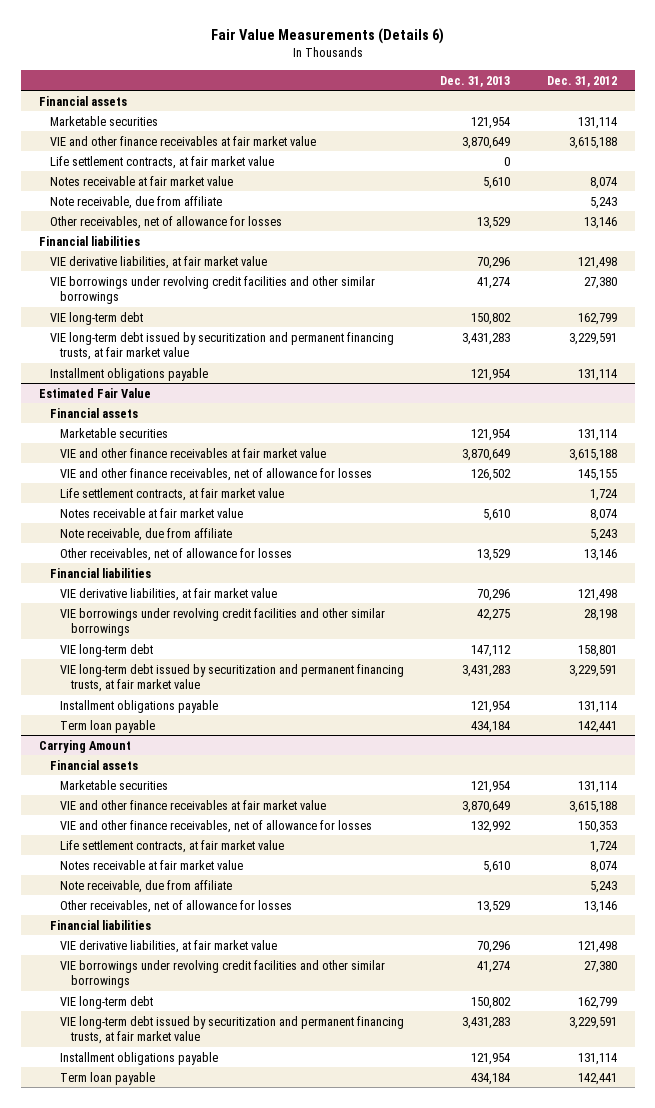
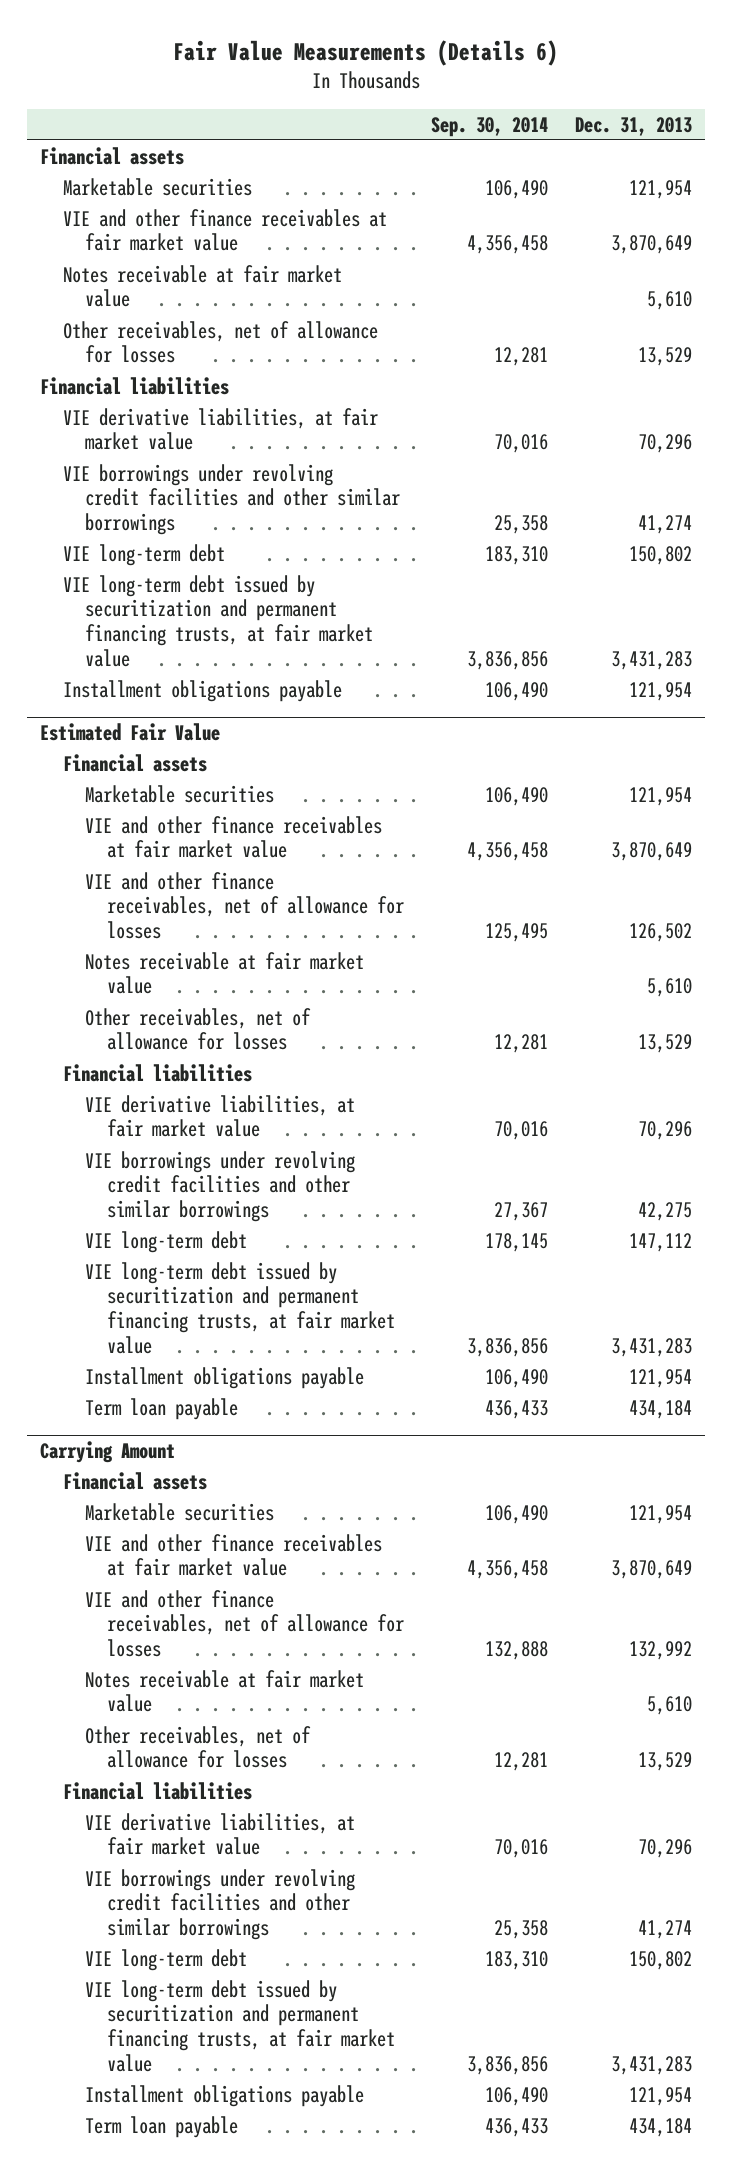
[546,75,617,87] Dec. 31, 2012 -> none
none -> [431,116,549,137] Sep. 30, 2014
[49,155,274,169] Life settlement contracts, at fair market value -> none
[49,195,222,209] Note receivable, due from affiliate -> none
[60,487,285,501] Life settlement contracts, at fair market value -> none
[60,527,233,541] Note receivable, due from affiliate -> none
[60,839,285,853] Life settlement contracts, at fair market value -> none
[60,879,233,893] Note receivable, due from affiliate -> none

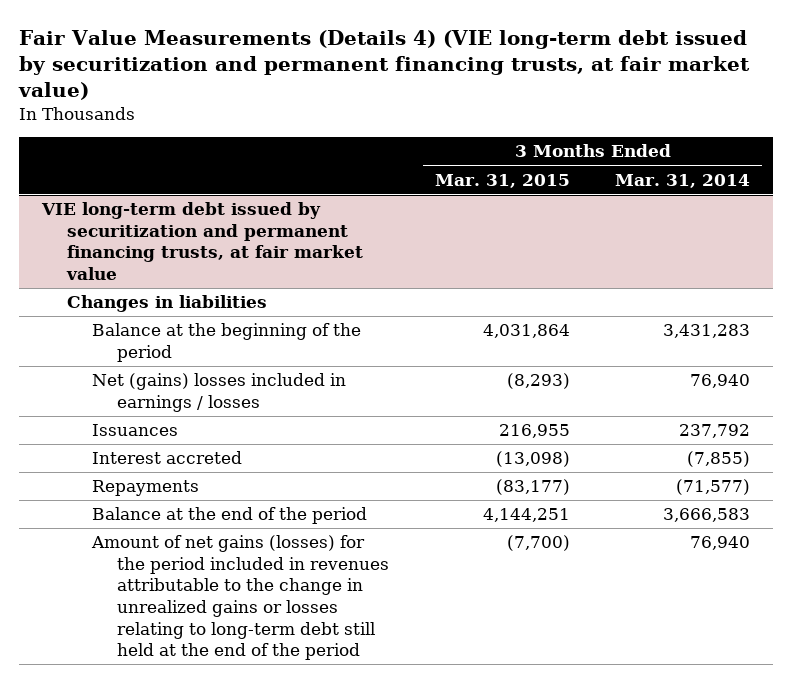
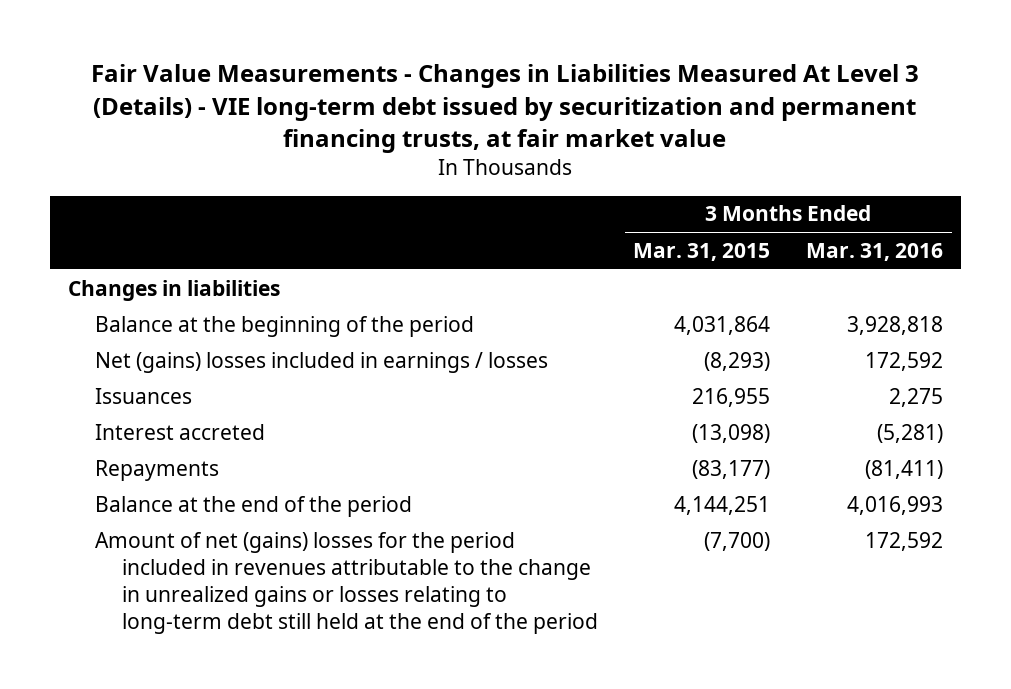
[17,30,750,101] Fair Value Measurements (Details 4) (VIE long-term debt issued by securitization and permanent financing trusts, at fair market value) -> [91,64,920,153] Fair Value Measurements - Changes in Liabilities Measured At Level 3 (Details) - VIE long-term debt issued by securitization and permanent financing trusts, at fair market value
[615,173,751,188] Mar. 31, 2014 -> none
none -> [806,242,944,261] Mar. 31, 2016
[40,202,363,280] VIE long-term debt issued by securitization and permanent financing trusts, at fair market value -> none
[90,535,390,661] Amount of net gains (losses) for the period included in revenues attributable to the change in unrealized gains or losses relating to long-term debt still held at the end of the period -> [94,531,598,634] Amount of net (gains) losses for the period included in revenues attributable to the change in unrealized gains or losses relating to long-term debt still held at the end of the period

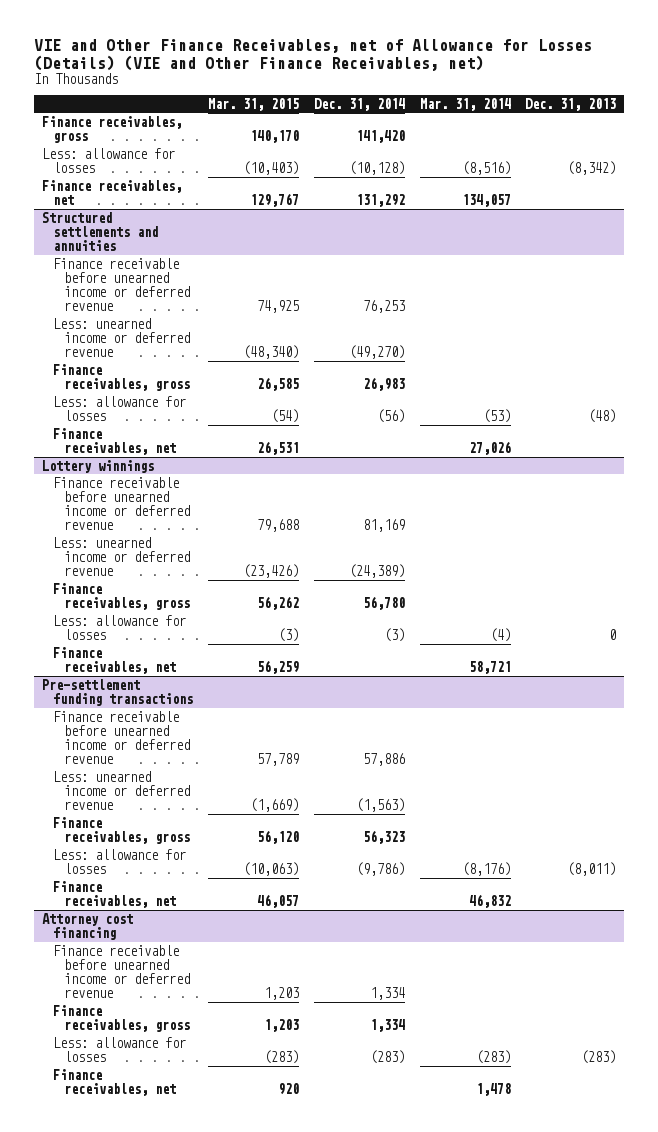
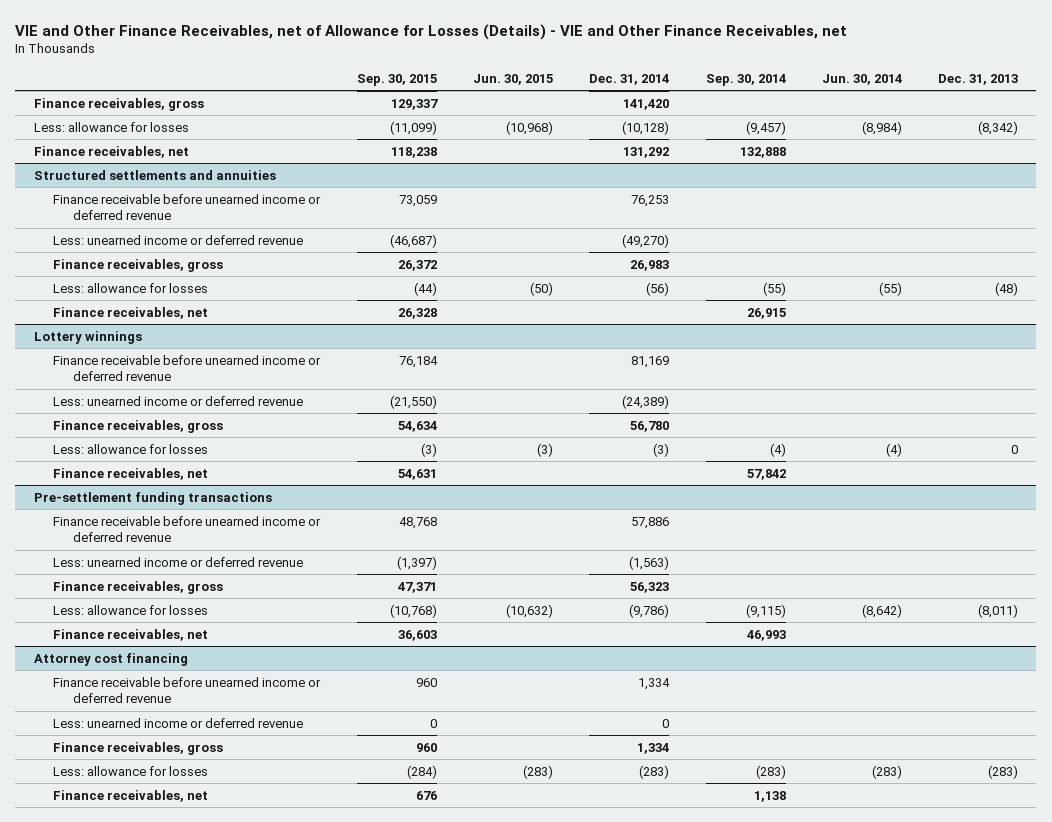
[34,39,593,71] VIE and Other Finance Receivables, net of Allowance for Losses (Details) (VIE and Other Finance Receivables, net) -> [15,23,848,40] VIE and Other Finance Receivables, net of Allowance for Losses (Details) - VIE and Other Finance Receivables, net
[207,97,299,111] Mar. 31, 2015 -> none
[419,97,511,111] Mar. 31, 2014 -> none
none -> [356,73,437,86] Sep. 30, 2015
none -> [472,73,553,85] Jun. 30, 2015
none -> [705,73,786,86] Sep. 30, 2014
none -> [821,73,902,85] Jun. 30, 2014
none -> [53,717,304,728] Less: unearned income or deferred revenue

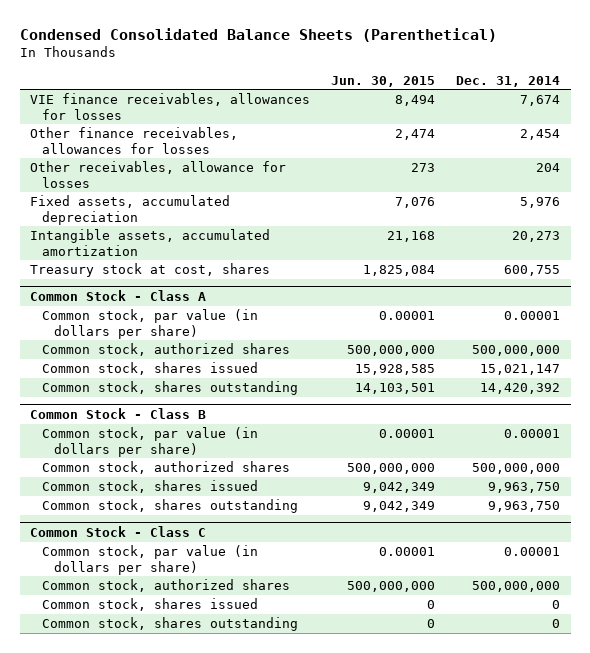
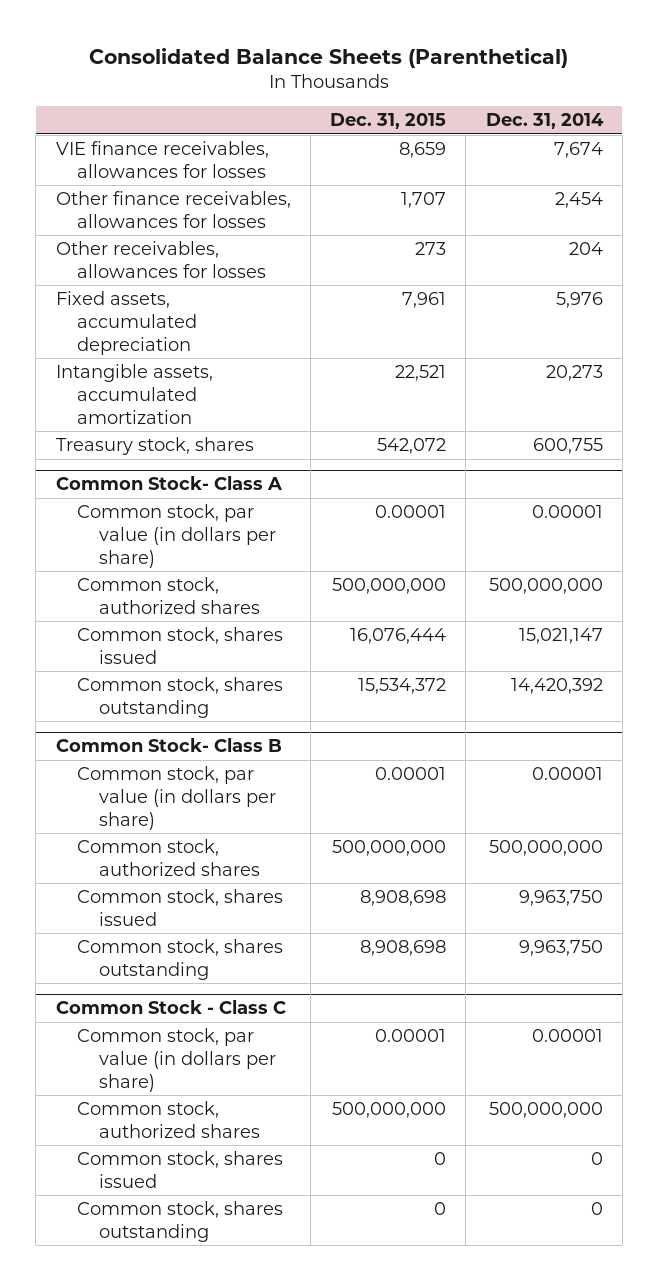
[19,27,497,42] Condensed Consolidated Balance Sheets (Parenthetical) -> [89,47,569,68] Consolidated Balance Sheets (Parenthetical)
[331,75,436,87] Jun. 30, 2015 -> none
none -> [330,112,447,129] Dec. 31, 2015
[30,161,287,188] Other receivables, allowance for losses -> [55,241,267,278] Other receivables, allowances for losses
[30,263,271,278] Treasury stock at cost, shares -> [55,437,254,456] Treasury stock, shares
[30,289,207,301] Common Stock - Class A -> [55,476,282,491] Common Stock- Class A
[30,407,207,419] Common Stock - Class B -> [55,738,282,753] Common Stock- Class B

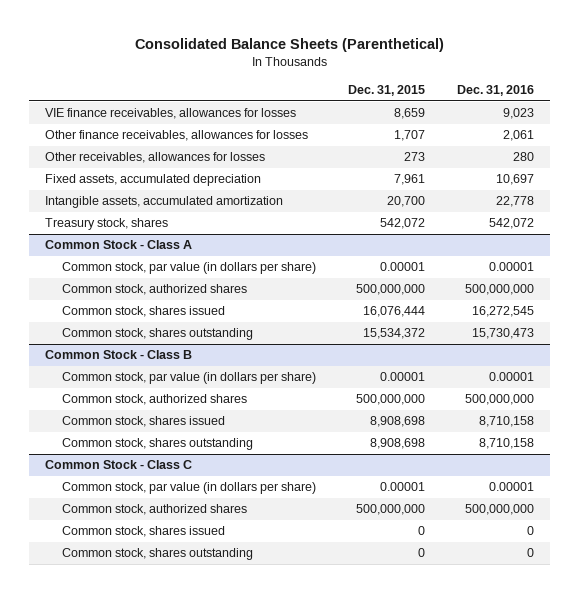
[485,112,604,129] Dec. 31, 2014 -> none
none -> [456,85,534,97] Dec. 31, 2016
[395,365,447,382] 22,521 -> [386,196,425,208] 20,700
[55,476,282,491] Common Stock- Class A -> [45,240,193,250] Common Stock - Class A
[55,738,282,753] Common Stock- Class B -> [45,350,193,360] Common Stock - Class B

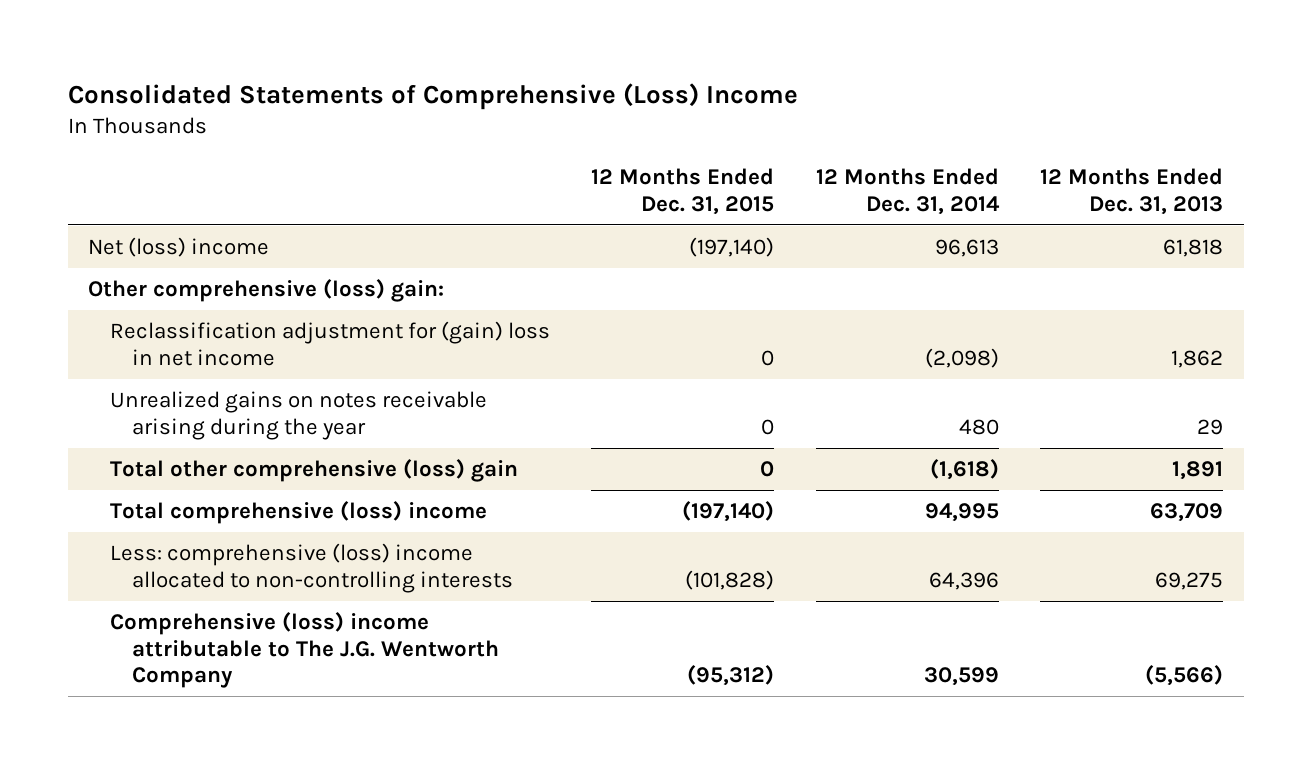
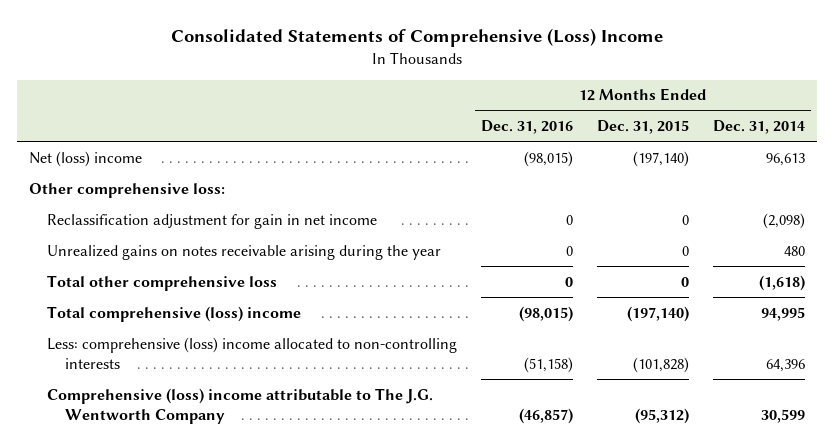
[1039,168,1223,215] 12 Months Ended Dec. 31, 2013 -> none
none -> [481,120,574,135] Dec. 31, 2016
[88,279,445,303] Other comprehensive (loss) gain: -> [29,182,226,198] Other comprehensive loss:
[110,321,551,366] Reclassification adjustment for (gain) loss in net income -> [47,213,378,229] Reclassification adjustment for gain in net income
[110,459,519,483] Total other comprehensive (loss) gain -> [47,274,278,291] Total other comprehensive loss

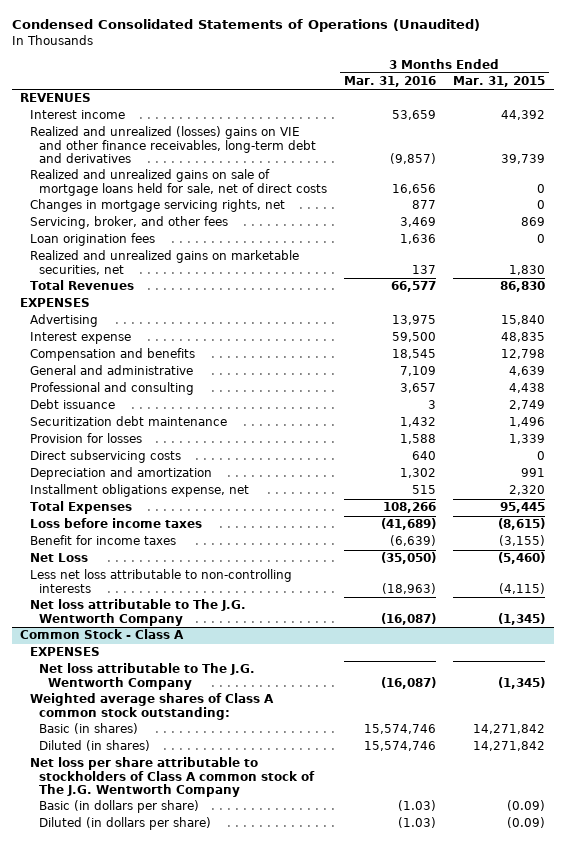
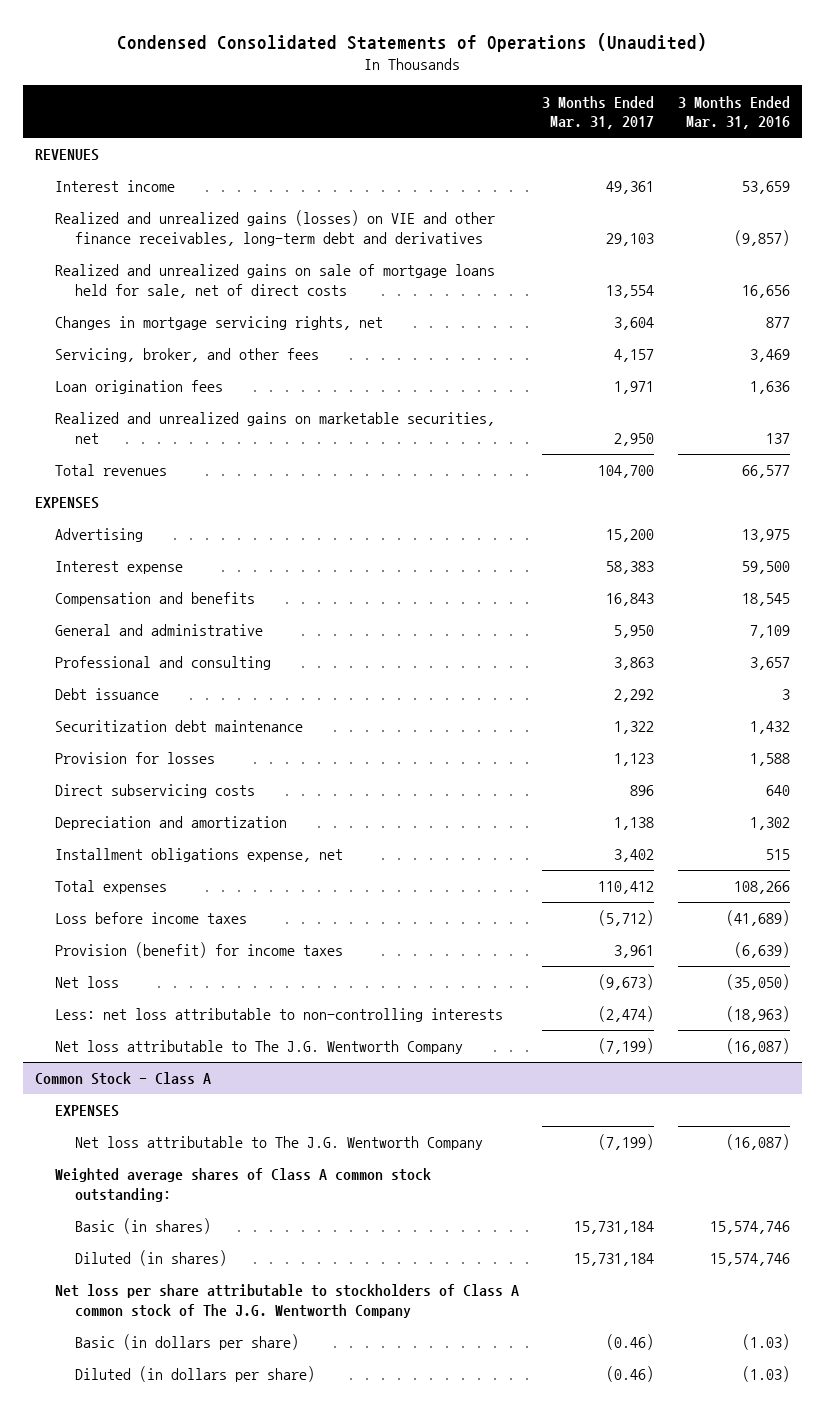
[453,76,546,88] Mar. 31, 2015 -> none
none -> [542,95,655,130] 3 Months Ended Mar. 31, 2017
[29,126,316,164] Realized and unrealized (losses) gains on VIE and other finance receivables, long-term debt and derivatives -> [54,210,495,246] Realized and unrealized gains (losses) on VIE and other finance receivables, long-term debt and derivatives
[29,280,134,291] Total Revenues -> [54,464,167,477] Total revenues
[29,501,132,515] Total Expenses -> [54,880,167,895] Total expenses
[29,535,176,546] Benefit for income taxes -> [54,942,343,959] Provision (benefit) for income taxes
[29,553,88,563] Net Loss -> [54,976,119,989] Net loss
[29,569,292,593] Less net loss attributable to non-controlling interests -> [54,1008,503,1023] Less: net loss attributable to non-controlling interests

